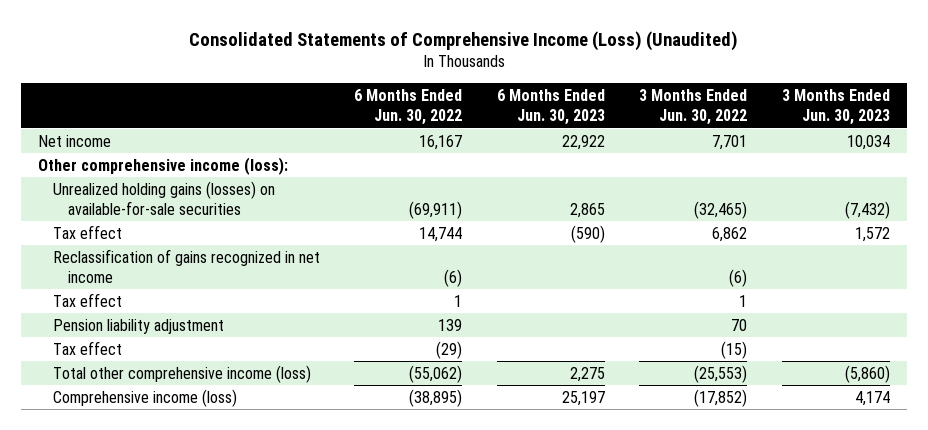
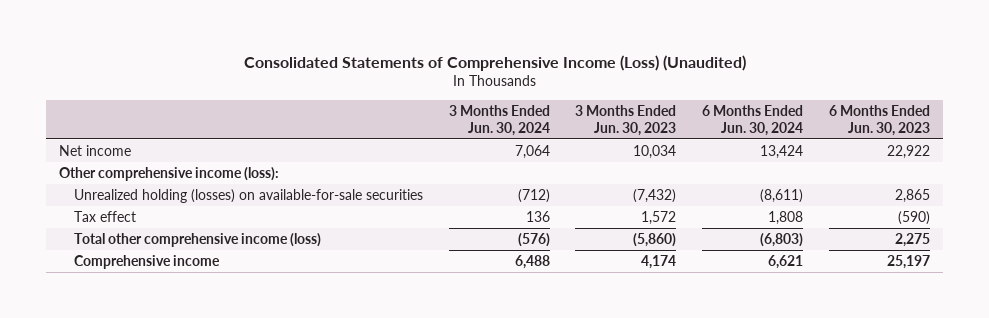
[354,89,463,126] 6 Months Ended Jun. 30, 2022 -> none
[639,89,748,126] 3 Months Ended Jun. 30, 2022 -> none
none -> [448,104,550,136] 3 Months Ended Jun. 30, 2024
none -> [702,104,804,136] 6 Months Ended Jun. 30, 2024
[52,180,275,215] Unrealized holding gains (losses) on available-for-sale securities -> [73,188,423,203] Unrealized holding (losses) on available-for-sale securities
[52,248,320,283] Reclassification of gains recognized in net income -> none
[52,292,122,307] Tax effect -> none
[52,318,224,334] Pension liability adjustment -> none
[52,340,122,355] Tax effect -> none
[52,388,237,407] Comprehensive income (loss) -> [73,254,220,269] Comprehensive income

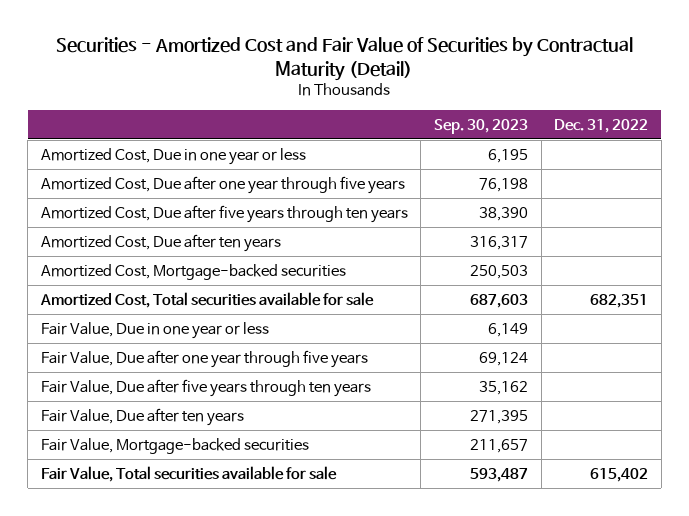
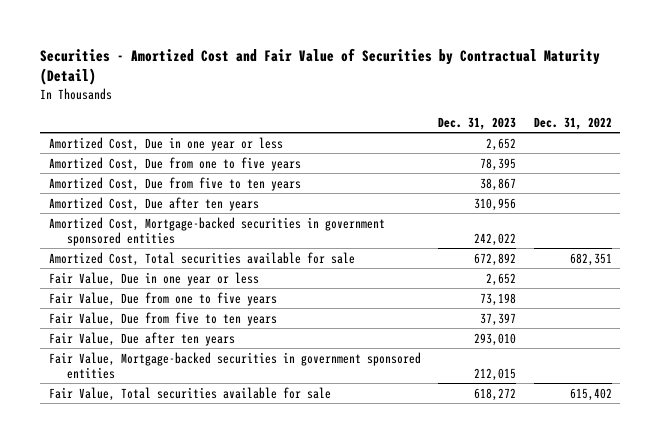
[433,118,528,134] Sep. 30, 2023 -> none
none -> [438,116,517,130] Dec. 31, 2023
[40,175,405,194] Amortized Cost, Due after one year through five years -> [49,156,302,171] Amortized Cost, Due from one to five years
[40,204,408,223] Amortized Cost, Due after five years through ten years -> [49,176,302,191] Amortized Cost, Due from five to ten years
[40,263,346,280] Amortized Cost, Mortgage-backed securities -> [49,216,386,246] Amortized Cost, Mortgage-backed securities in government sponsored entities
[40,349,368,368] Fair Value, Due after one year through five years -> [49,291,278,306] Fair Value, Due from one to five years
[40,378,371,397] Fair Value, Due after five years through ten years -> [49,311,278,326] Fair Value, Due from five to ten years
[40,437,309,454] Fair Value, Mortgage-backed securities -> [49,351,422,379] Fair Value, Mortgage-backed securities in government sponsored entities

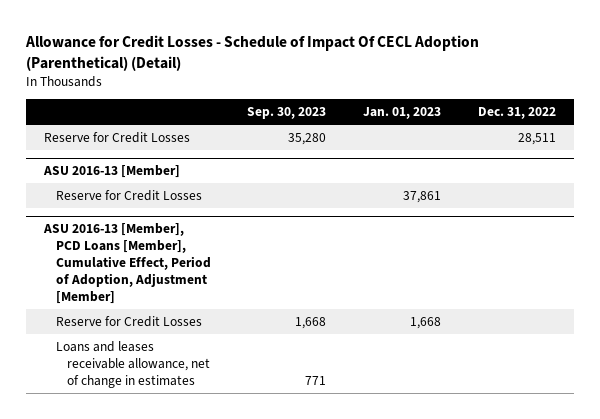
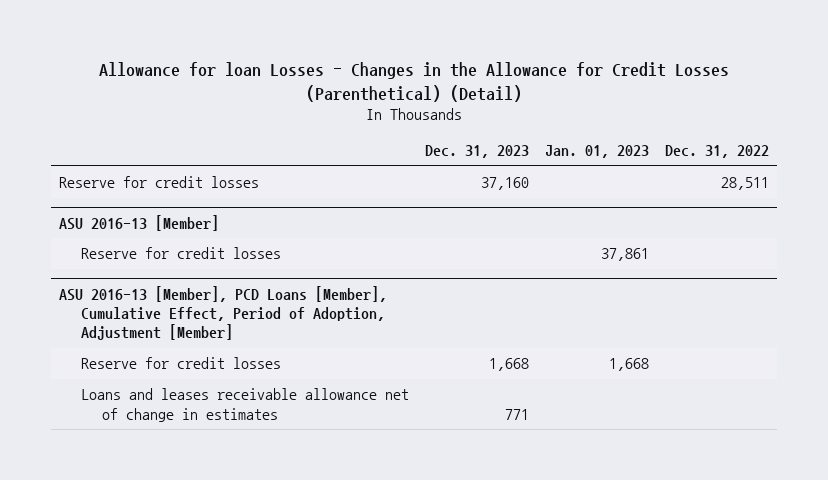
[25,34,480,71] Allowance for Credit Losses - Schedule of Impact Of CECL Adoption (Parenthetical) (Detail) -> [98,61,729,102] Allowance for loan Losses - Changes in the Allowance for Credit Losses (Parenthetical) (Detail)
[247,107,327,120] Sep. 30, 2023 -> none
none -> [424,145,529,159] Dec. 31, 2023
[44,131,191,143] Reserve for Credit Losses -> [59,176,260,189] Reserve for credit losses
[55,189,202,201] Reserve for Credit Losses -> [80,247,281,260] Reserve for credit losses
[55,315,202,327] Reserve for Credit Losses -> [80,357,281,370] Reserve for credit losses
[55,340,210,388] Loans and leases receivable allowance, net of change in estimates -> [80,388,409,422] Loans and leases receivable allowance net of change in estimates

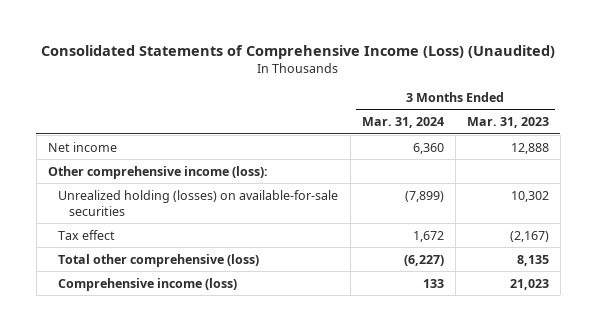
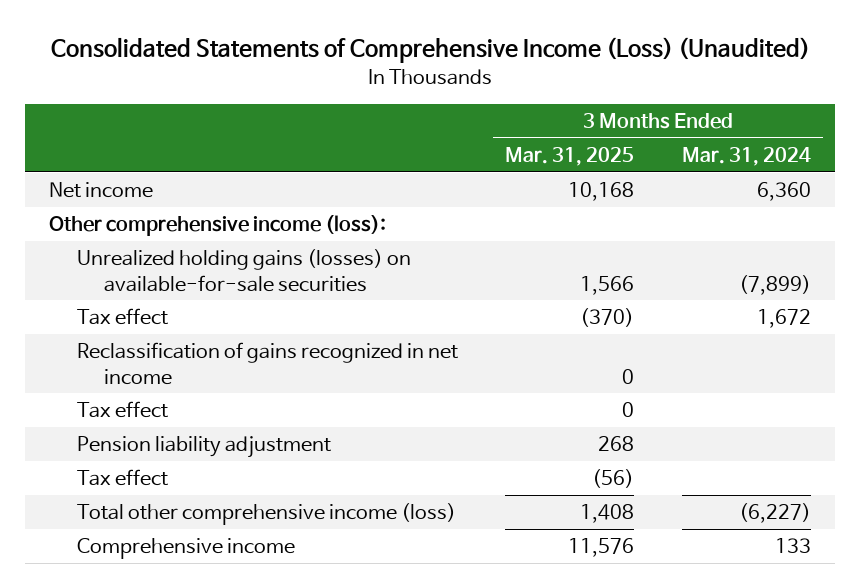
[466,117,549,129] Mar. 31, 2023 -> none
none -> [505,147,635,167] Mar. 31, 2025
[58,189,339,216] Unrealized holding (losses) on available-for-sale securities -> [76,249,411,292] Unrealized holding gains (losses) on available-for-sale securities
none -> [76,342,458,385] Reclassification of gains recognized in net income
none -> [76,401,168,419] Tax effect
none -> [76,436,331,459] Pension liability adjustment
none -> [76,469,168,487] Tax effect
[58,253,260,267] Total other comprehensive (loss) -> [76,503,456,526] Total other comprehensive income (loss)
[58,277,238,291] Comprehensive income (loss) -> [76,538,295,560] Comprehensive income

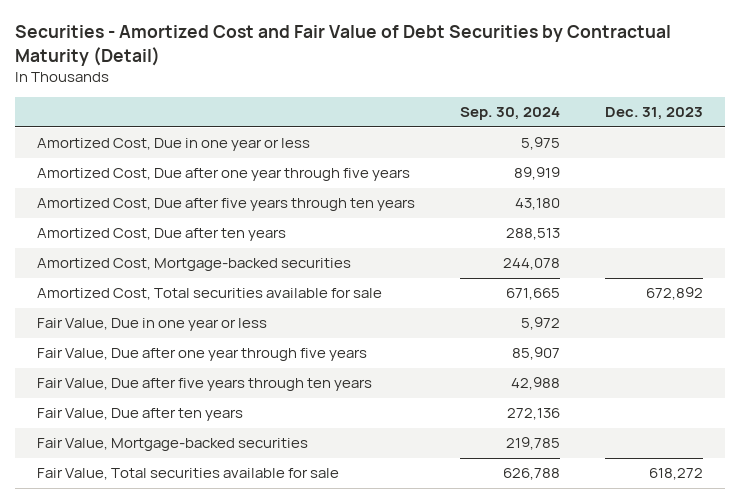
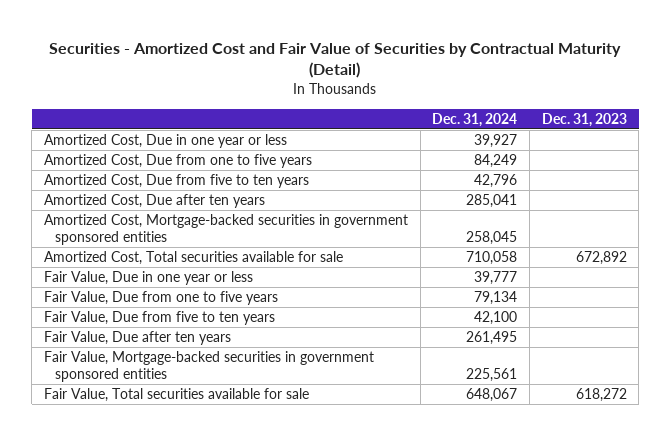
[15,25,672,66] Securities - Amortized Cost and Fair Value of Debt Securities by Contractual Maturity (Detail) -> [49,42,622,79] Securities - Amortized Cost and Fair Value of Securities by Contractual Maturity (Detail)
[460,107,561,121] Sep. 30, 2024 -> none
none -> [432,112,518,127] Dec. 31, 2024
[37,168,411,182] Amortized Cost, Due after one year through five years -> [43,154,312,169] Amortized Cost, Due from one to five years
[37,198,416,212] Amortized Cost, Due after five years through ten years -> [43,174,309,189] Amortized Cost, Due from five to ten years
[37,258,352,272] Amortized Cost, Mortgage-backed securities -> [43,214,408,245] Amortized Cost, Mortgage-backed securities in government sponsored entities
[37,348,368,362] Fair Value, Due after one year through five years -> [43,291,278,306] Fair Value, Due from one to five years
[37,378,373,392] Fair Value, Due after five years through ten years -> [43,311,275,326] Fair Value, Due from five to ten years
[37,438,309,452] Fair Value, Mortgage-backed securities -> [43,351,374,382] Fair Value, Mortgage-backed securities in government sponsored entities

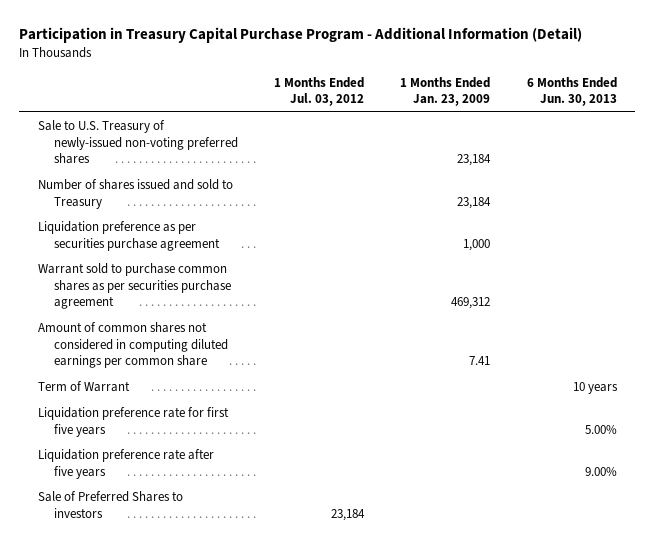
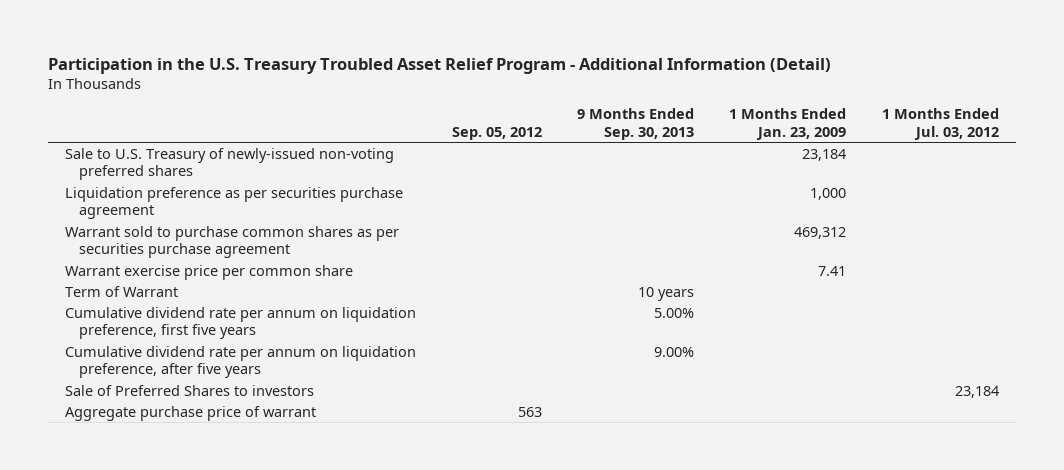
[19,27,583,44] Participation in Treasury Capital Purchase Program - Additional Information (Detail) -> [47,57,831,74] Participation in the U.S. Treasury Troubled Asset Relief Program - Additional Information (Detail)
[526,76,617,107] 6 Months Ended Jun. 30, 2013 -> none
none -> [451,126,542,140] Sep. 05, 2012
none -> [577,108,695,140] 9 Months Ended Sep. 30, 2013
[37,179,233,209] Number of shares issued and sold to Treasury -> none
[37,322,228,368] Amount of common shares not considered in computing diluted earnings per common share -> [65,264,354,280] Warrant exercise price per common share
[37,407,229,437] Liquidation preference rate for first five years -> [65,306,417,340] Cumulative dividend rate per annum on liquidation preference, first five years
[37,449,214,479] Liquidation preference rate after five years -> [65,345,417,379] Cumulative dividend rate per annum on liquidation preference, after five years
none -> [65,405,317,421] Aggregate purchase price of warrant

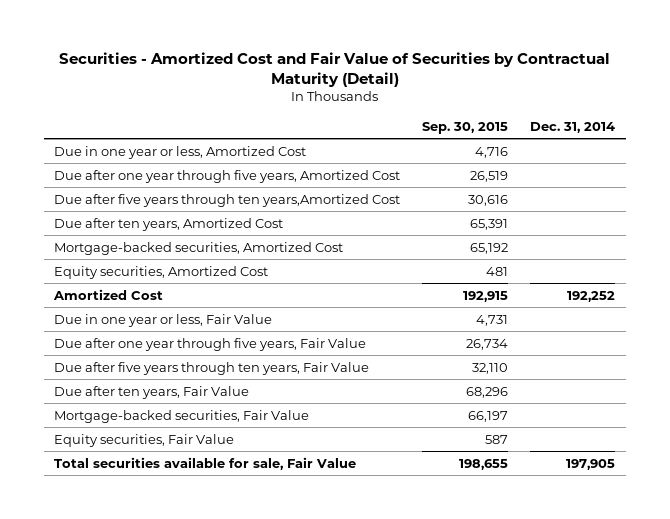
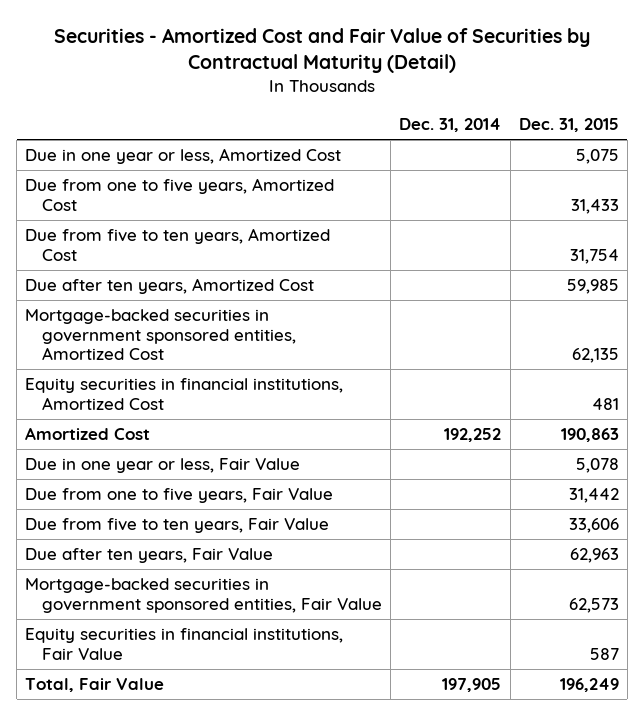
[422,121,509,134] Sep. 30, 2015 -> none
none -> [518,118,619,133] Dec. 31, 2015
[54,169,401,183] Due after one year through five years, Amortized Cost -> [25,178,335,211] Due from one to five years, Amortized Cost
[54,193,401,207] Due after five years through ten years,Amortized Cost -> [25,228,331,261] Due from five to ten years, Amortized Cost
[54,241,344,255] Mortgage-backed securities, Amortized Cost -> [25,309,297,361] Mortgage-backed securities in government sponsored entities, Amortized Cost
[54,265,269,279] Equity securities, Amortized Cost -> [25,378,344,410] Equity securities in financial institutions, Amortized Cost
[54,337,367,351] Due after one year through five years, Fair Value -> [25,488,334,504] Due from one to five years, Fair Value
[54,361,370,375] Due after five years through ten years, Fair Value -> [25,518,330,534] Due from five to ten years, Fair Value
[54,409,310,423] Mortgage-backed securities, Fair Value -> [25,578,383,613] Mortgage-backed securities in government sponsored entities, Fair Value
[54,433,235,447] Equity securities, Fair Value -> [25,628,344,660] Equity securities in financial institutions, Fair Value
[54,456,357,470] Total securities available for sale, Fair Value -> [25,678,165,693] Total, Fair Value

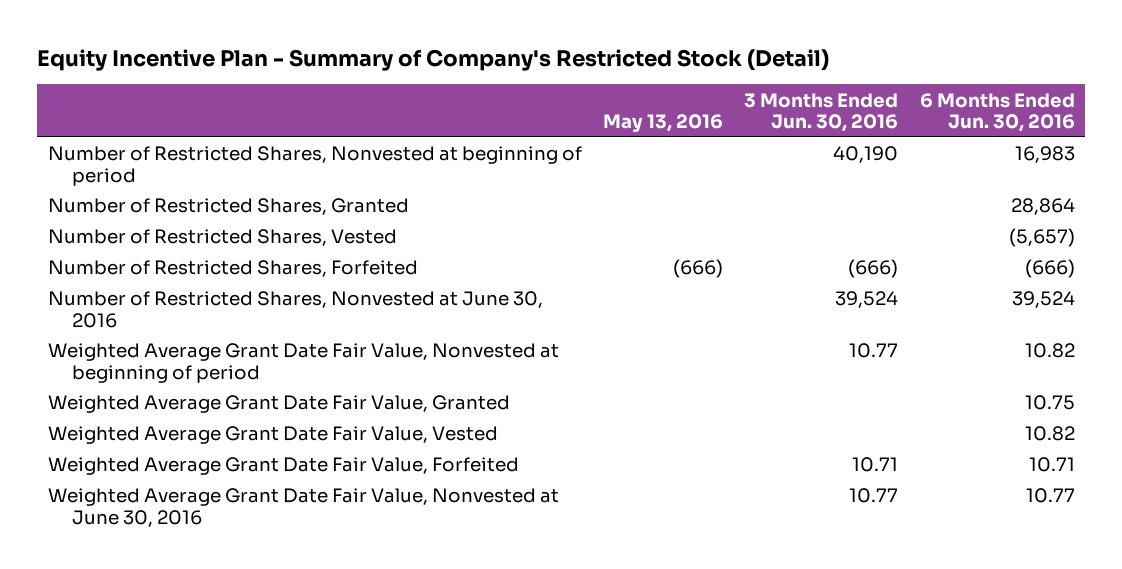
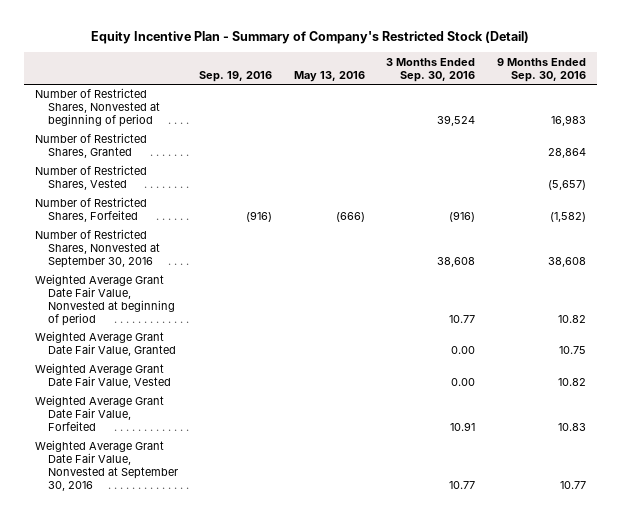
[744,92,899,133] 3 Months Ended Jun. 30, 2016 -> none
[919,92,1075,133] 6 Months Ended Jun. 30, 2016 -> none
none -> [199,70,273,82] Sep. 19, 2016
none -> [386,57,476,82] 3 Months Ended Sep. 30, 2016
none -> [496,57,586,82] 9 Months Ended Sep. 30, 2016
[47,291,543,328] Number of Restricted Shares, Nonvested at June 30, 2016 -> [35,229,161,269] Number of Restricted Shares, Nonvested at September 30, 2016
[47,488,559,527] Weighted Average Grant Date Fair Value, Nonvested at June 30, 2016 -> [35,440,179,492] Weighted Average Grant Date Fair Value, Nonvested at September 30, 2016

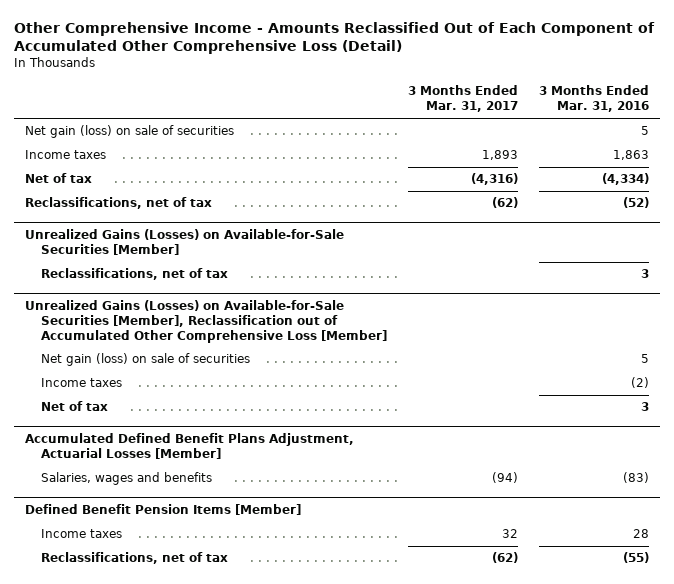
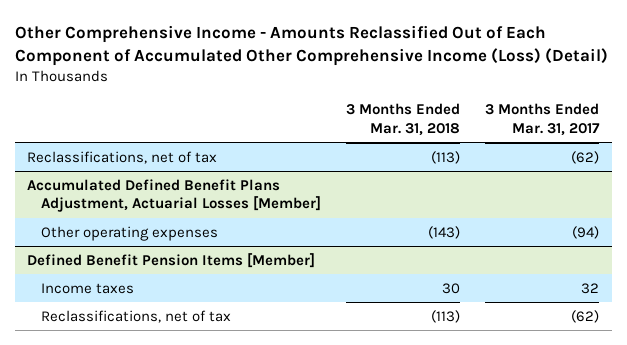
[14,21,656,55] Other Comprehensive Income - Amounts Reclassified Out of Each Component of Accumulated Other Comprehensive Loss (Detail) -> [14,24,608,66] Other Comprehensive Income - Amounts Reclassified Out of Each Component of Accumulated Other Comprehensive Income (Loss) (Detail)
[539,85,650,113] 3 Months Ended Mar. 31, 2016 -> none
none -> [346,103,461,136] 3 Months Ended Mar. 31, 2018
[24,125,234,139] Net gain (loss) on sale of securities -> none
[24,150,106,160] Income taxes -> none
[24,173,92,184] Net of tax -> none
[24,228,344,255] Unrealized Gains (Losses) on Available-for-Sale Securities [Member] -> none
[41,268,229,281] Reclassifications, net of tax -> none
[24,299,388,343] Unrealized Gains (Losses) on Available-for-Sale Securities [Member], Reclassification out of Accumulated Other Comprehensive Loss [Member] -> none
[41,353,251,367] Net gain (loss) on sale of securities -> none
[41,378,123,388] Income taxes -> none
[41,401,109,412] Net of tax -> none
[41,472,213,486] Salaries, wages and benefits -> [40,225,218,241] Other operating expenses

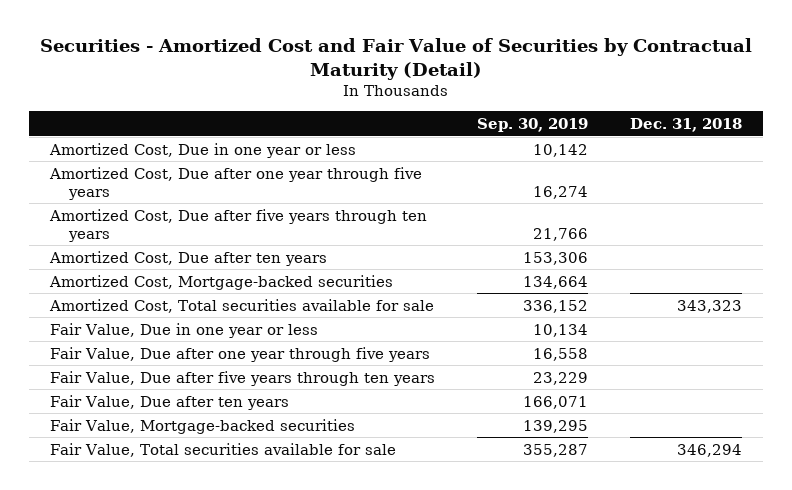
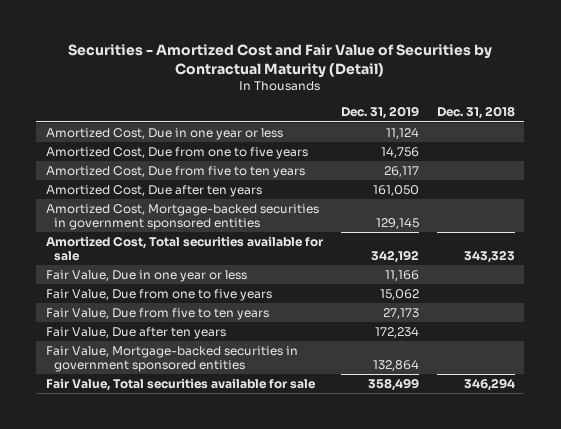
[476,117,588,132] Sep. 30, 2019 -> none
none -> [340,106,419,120] Dec. 31, 2019
[48,166,422,200] Amortized Cost, Due after one year through five years -> [45,146,308,159] Amortized Cost, Due from one to five years
[48,208,427,242] Amortized Cost, Due after five years through ten years -> [45,165,305,178] Amortized Cost, Due from five to ten years
[48,274,393,290] Amortized Cost, Mortgage-backed securities -> [45,203,319,231] Amortized Cost, Mortgage-backed securities in government sponsored entities
[49,346,430,362] Fair Value, Due after one year through five years -> [45,288,272,301] Fair Value, Due from one to five years
[49,370,435,386] Fair Value, Due after five years through ten years -> [45,307,269,320] Fair Value, Due from five to ten years
[49,418,355,434] Fair Value, Mortgage-backed securities -> [45,345,298,373] Fair Value, Mortgage-backed securities in government sponsored entities

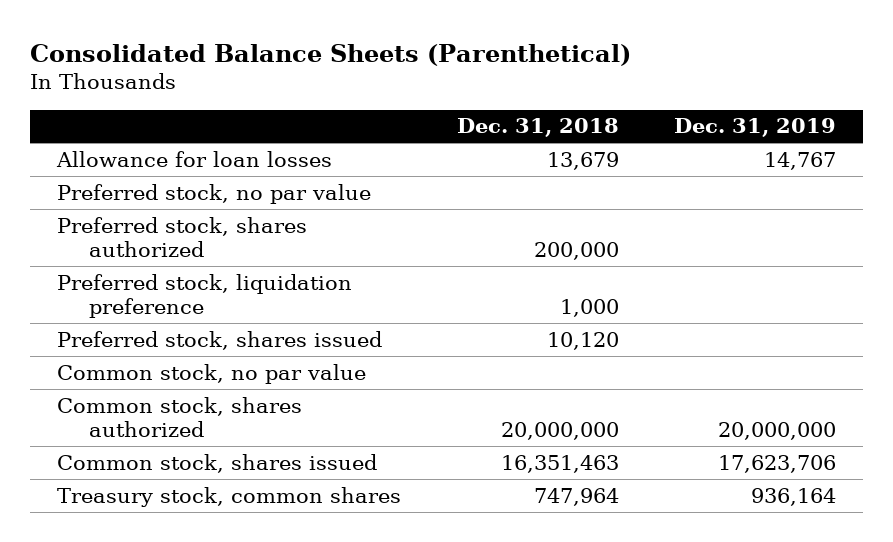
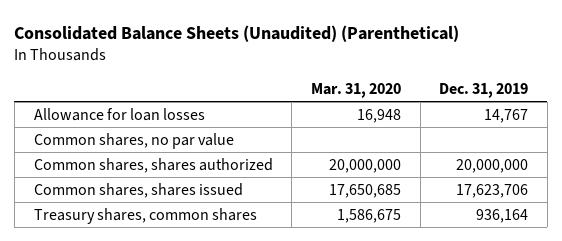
[29,43,631,66] Consolidated Balance Sheets (Parenthetical) -> [14,24,460,42] Consolidated Balance Sheets (Unaudited) (Parenthetical)
[456,118,619,138] Dec. 31, 2018 -> none
none -> [310,82,401,98] Mar. 31, 2020
[57,183,372,204] Preferred stock, no par value -> none
[57,216,308,258] Preferred stock, shares authorized -> none
[57,273,353,319] Preferred stock, liquidation preference -> none
[57,330,383,350] Preferred stock, shares issued -> none
[57,363,367,384] Common stock, no par value -> [33,132,234,149] Common shares, no par value
[57,396,303,438] Common stock, shares authorized -> [33,157,273,173] Common shares, shares authorized
[57,453,378,473] Common stock, shares issued -> [33,182,243,198] Common shares, shares issued
[57,486,402,507] Treasury stock, common shares -> [33,207,257,224] Treasury shares, common shares

